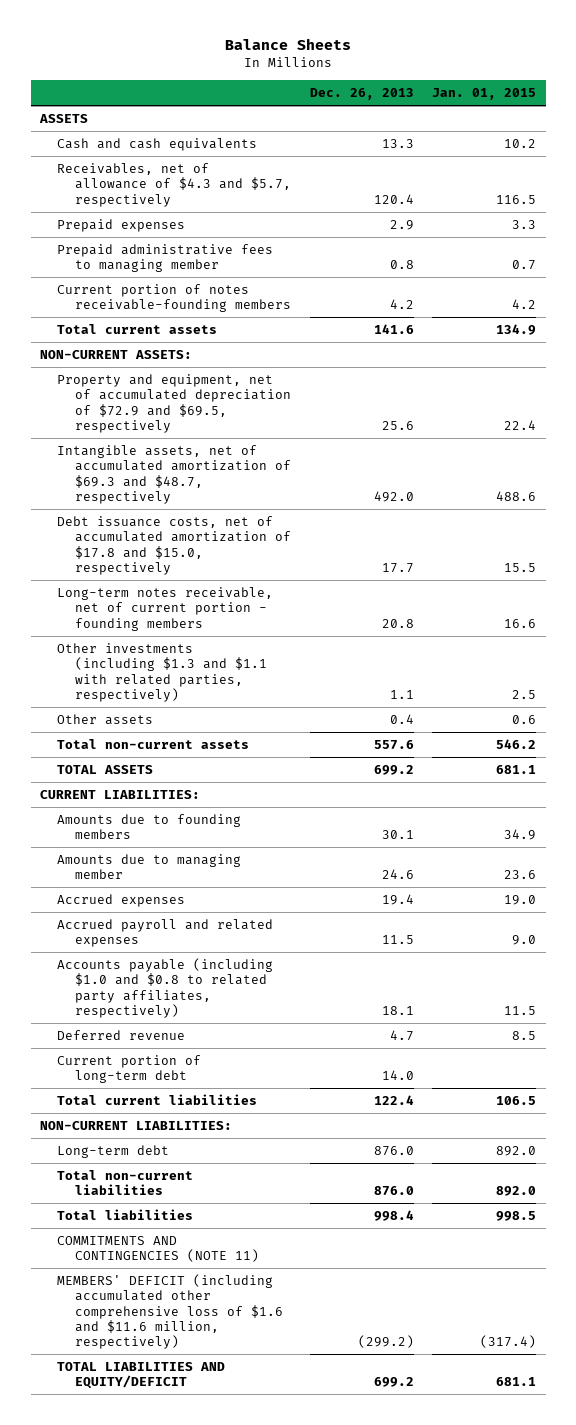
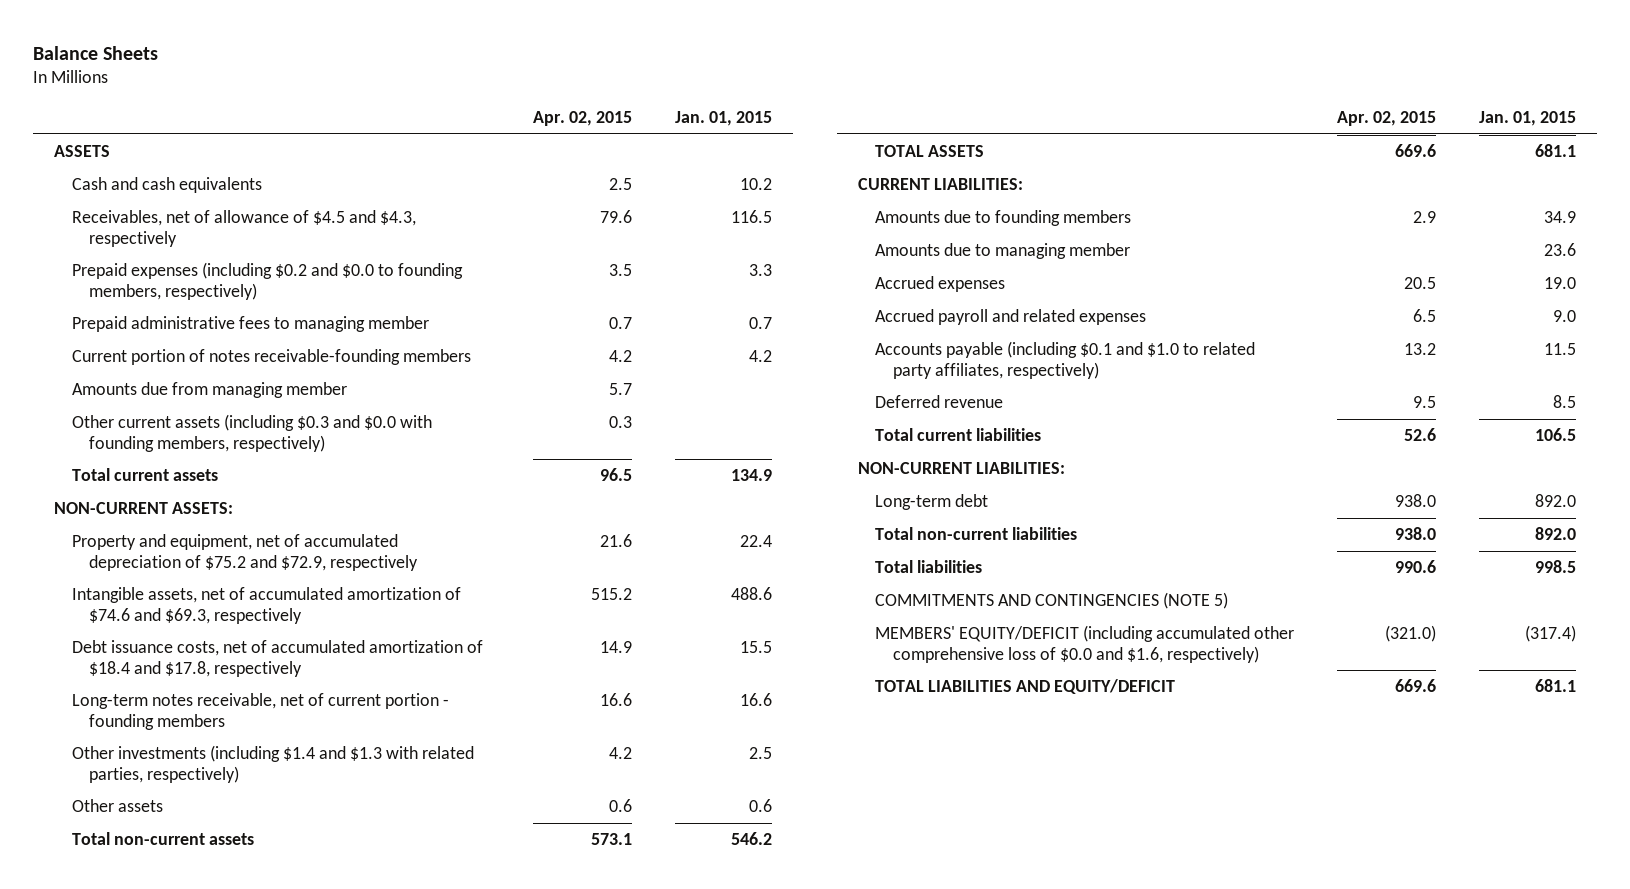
[309,88,414,101] Dec. 26, 2013 -> none
none -> [533,110,633,126] Apr. 02, 2015
[57,162,291,207] Receivables, net of allowance of $4.3 and $5.7, respectively -> [71,210,416,247] Receivables, net of allowance of $4.5 and $4.3, respectively
[57,218,186,232] Prepaid expenses -> [71,262,463,300] Prepaid expenses (including $0.2 and $0.0 to founding members, respectively)
none -> [71,382,347,399] Amounts due from managing member
none -> [71,414,432,452] Other current assets (including $0.3 and $0.0 with founding members, respectively)
[57,373,291,433] Property and equipment, net of accumulated depreciation of $72.9 and $69.5, respectively -> [71,534,419,571] Property and equipment, net of accumulated depreciation of $75.2 and $72.9, respectively
[57,444,291,504] Intangible assets, net of accumulated amortization of $69.3 and $48.7, respectively -> [71,587,461,624] Intangible assets, net of accumulated amortization of $74.6 and $69.3, respectively
[57,515,291,575] Debt issuance costs, net of accumulated amortization of $17.8 and $15.0, respectively -> [71,640,483,677] Debt issuance costs, net of accumulated amortization of $18.4 and $17.8, respectively
[57,642,267,702] Other investments (including $1.3 and $1.1 with related parties, respectively) -> [71,745,474,783] Other investments (including $1.4 and $1.3 with related parties, respectively)
[57,957,274,1018] Accounts payable (including $1.0 and $0.8 to related party affiliates, respectively) -> [875,341,1256,379] Accounts payable (including $0.1 and $1.0 to related party affiliates, respectively)
[57,1054,202,1084] Current portion of long-term debt -> none
[57,1235,259,1263] COMMITMENTS AND CONTINGENCIES (NOTE 11) -> [875,592,1229,610] COMMITMENTS AND CONTINGENCIES (NOTE 5)
[57,1273,283,1350] MEMBERS' DEFICIT (including accumulated other comprehensive loss of $1.6 and $11.6 million, respectively) -> [875,625,1295,663] MEMBERS' EQUITY/DEFICIT (including accumulated other comprehensive loss of $0.0 and $1.6, respectively)

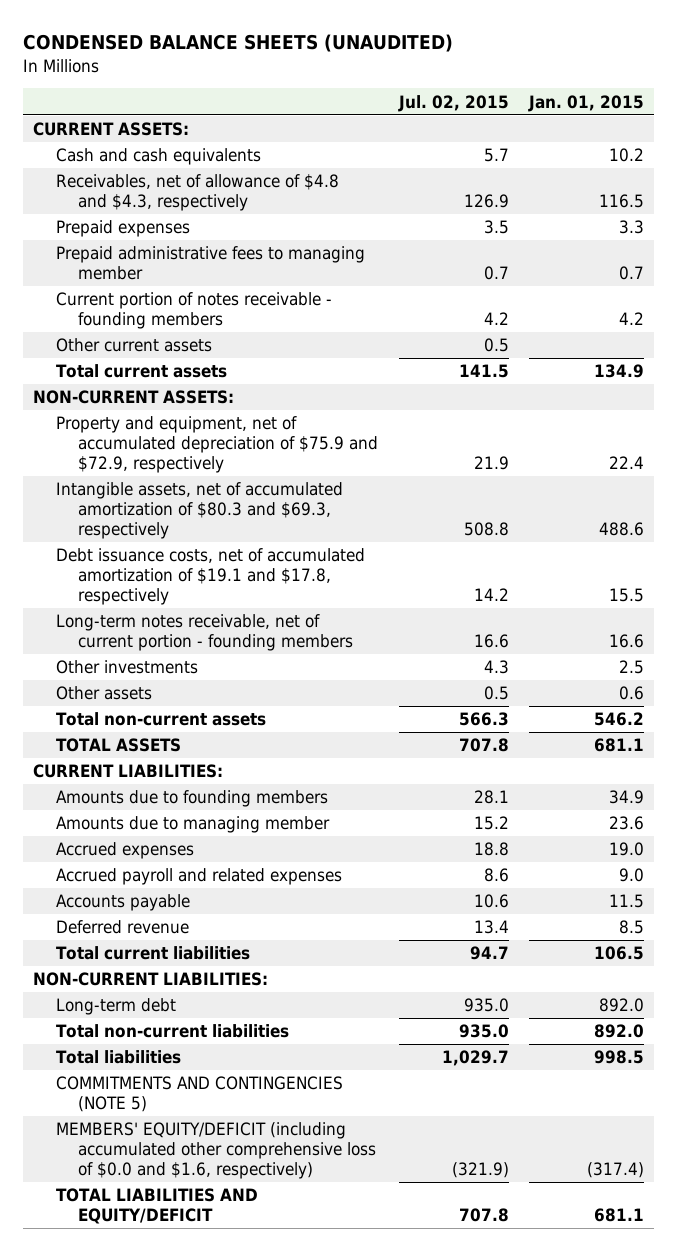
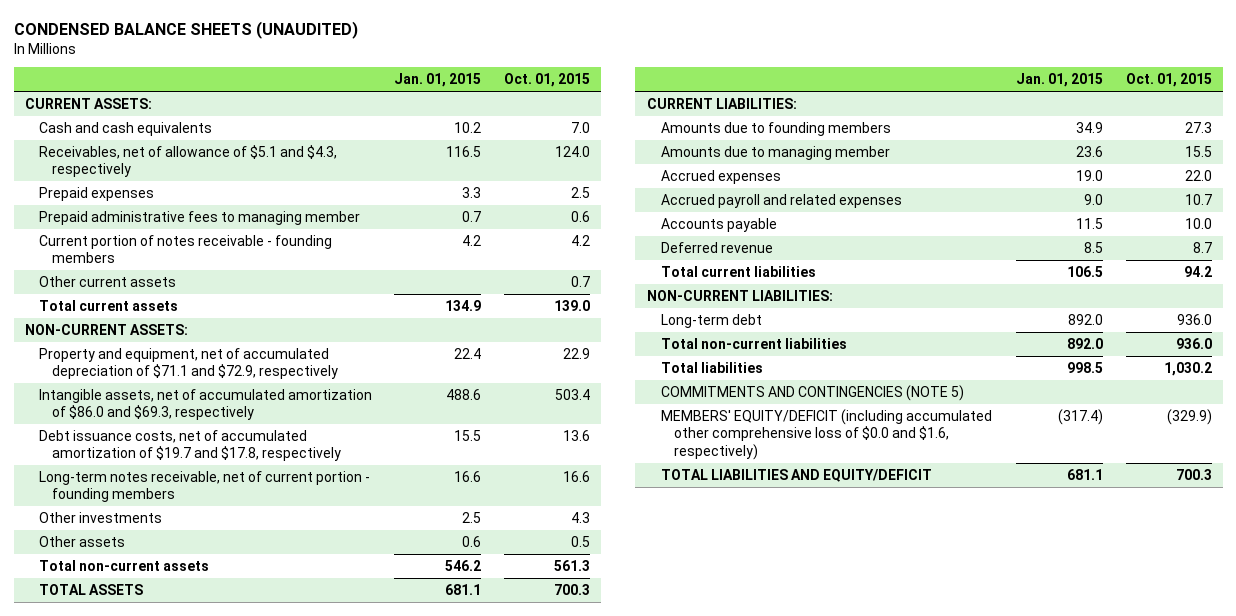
[397,94,509,112] Jul. 02, 2015 -> none
none -> [503,73,590,88] Oct. 01, 2015
[55,174,339,212] Receivables, net of allowance of $4.8 and $4.3, respectively -> [38,144,337,178] Receivables, net of allowance of $5.1 and $4.3, respectively
[55,416,379,474] Property and equipment, net of accumulated depreciation of $75.9 and $72.9, respectively -> [38,347,339,380] Property and equipment, net of accumulated depreciation of $71.1 and $72.9, respectively
[55,482,343,540] Intangible assets, net of accumulated amortization of $80.3 and $69.3, respectively -> [38,388,372,421] Intangible assets, net of accumulated amortization of $86.0 and $69.3, respectively
[55,548,365,606] Debt issuance costs, net of accumulated amortization of $19.1 and $17.8, respectively -> [38,429,342,462] Debt issuance costs, net of accumulated amortization of $19.7 and $17.8, respectively

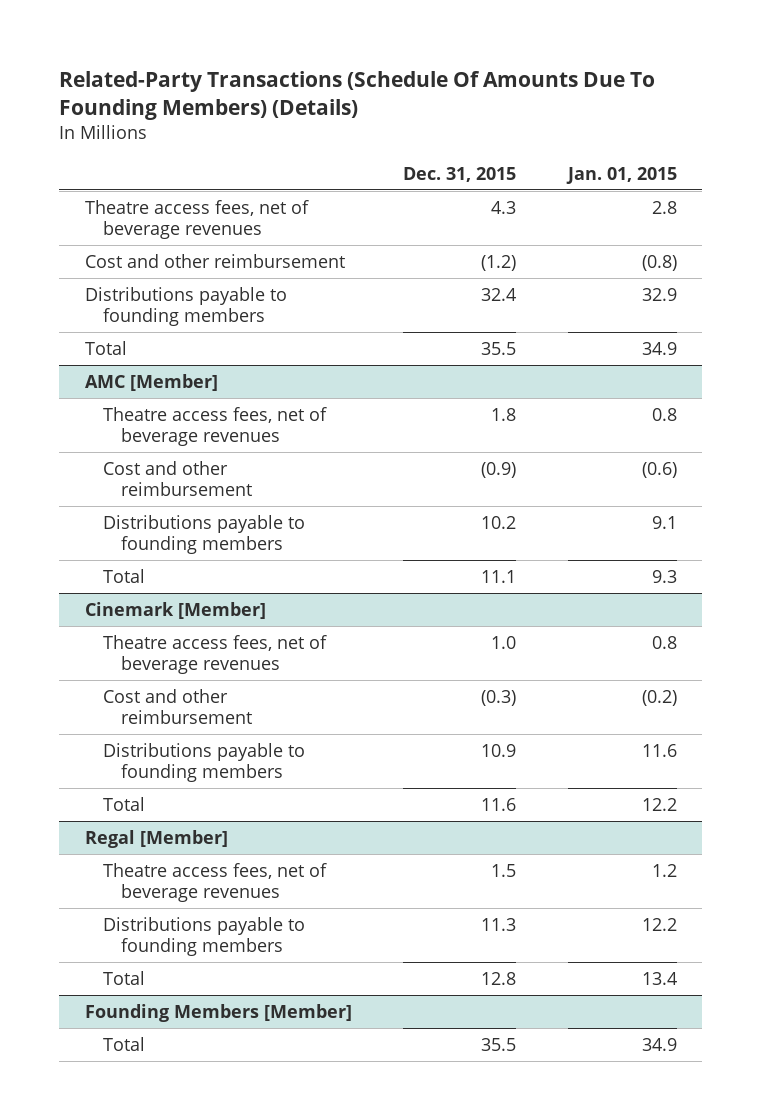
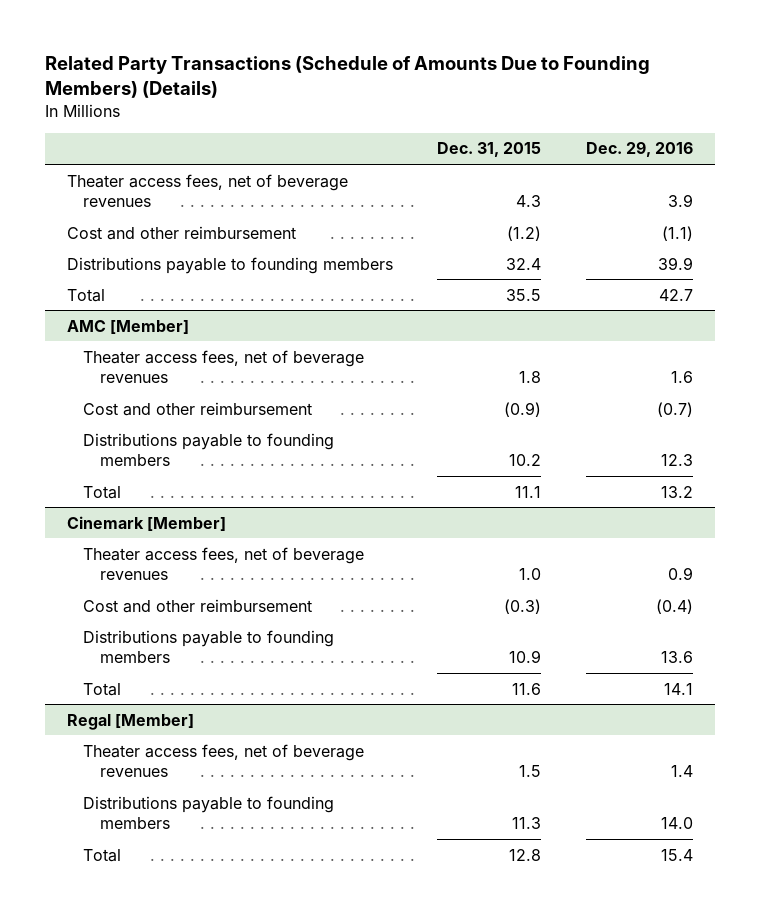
[58,70,655,120] Related-Party Transactions (Schedule Of Amounts Due To Founding Members) (Details) -> [44,55,650,98] Related Party Transactions (Schedule of Amounts Due to Founding Members) (Details)
[565,166,677,184] Jan. 01, 2015 -> none
none -> [585,141,693,158] Dec. 29, 2016
[84,199,309,240] Theatre access fees, net of beverage revenues -> [67,173,349,208] Theater access fees, net of beverage revenues
[102,406,327,447] Theatre access fees, net of beverage revenues -> [83,349,365,384] Theater access fees, net of beverage revenues
[102,634,327,675] Theatre access fees, net of beverage revenues -> [83,546,365,581] Theater access fees, net of beverage revenues
[102,862,327,903] Theatre access fees, net of beverage revenues -> [83,743,365,778] Theater access fees, net of beverage revenues
[84,1003,352,1022] Founding Members [Member] -> none
[102,1036,145,1051] Total -> none

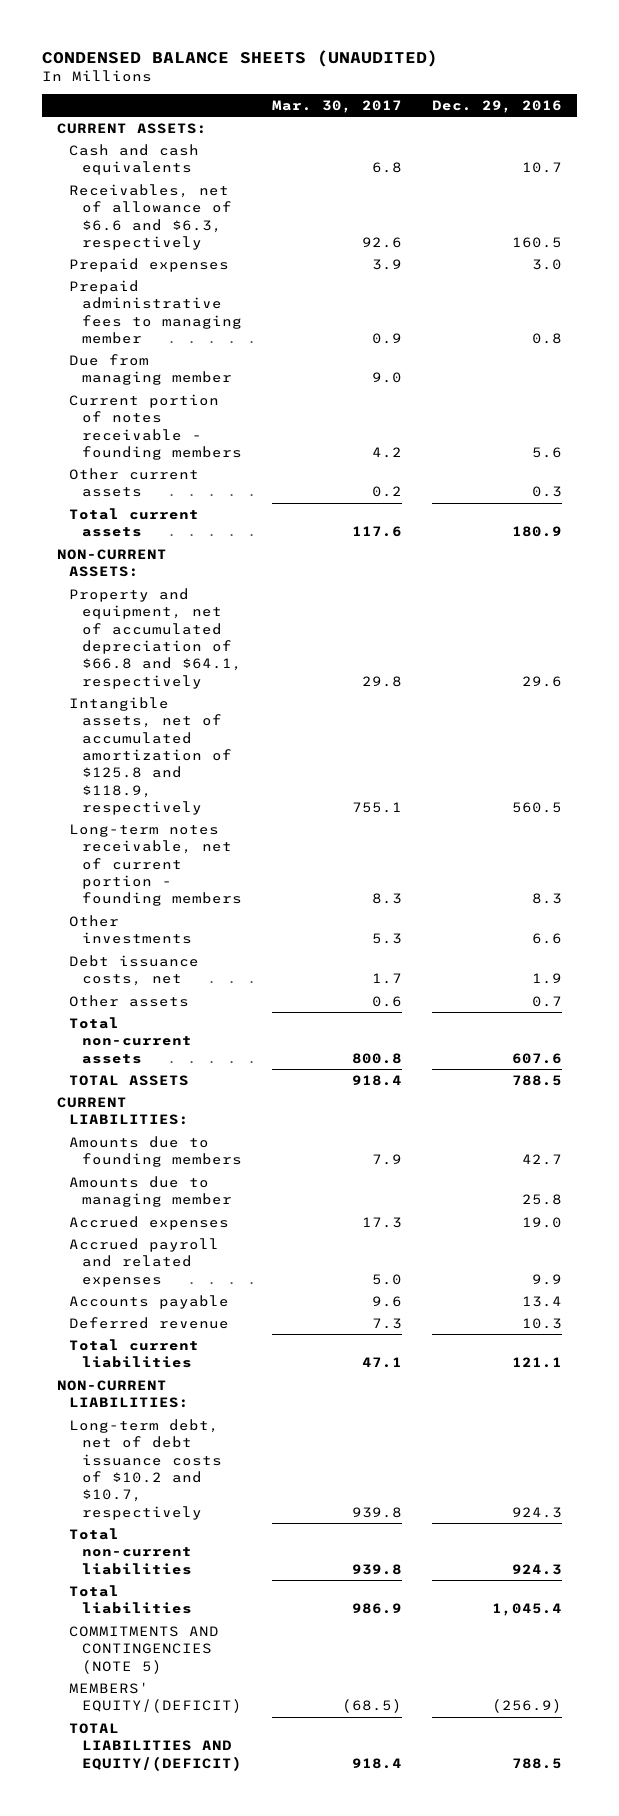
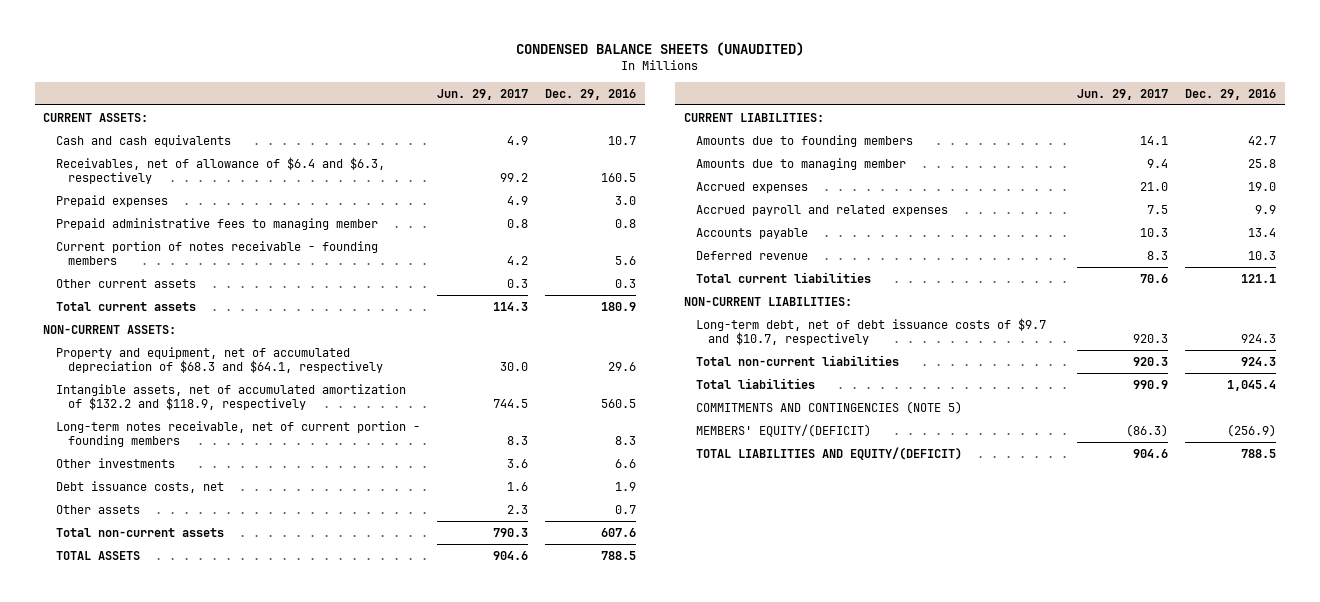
[272,99,403,113] Mar. 30, 2017 -> none
none -> [436,88,528,100] Jun. 29, 2017
[69,183,232,250] Receivables, net of allowance of $6.6 and $6.3, respectively -> [55,156,385,185] Receivables, net of allowance of $6.4 and $6.3, respectively
[69,353,232,386] Due from managing member -> none
[69,587,242,689] Property and equipment, net of accumulated depreciation of $66.8 and $64.1, respectively -> [55,346,383,374] Property and equipment, net of accumulated depreciation of $68.3 and $64.1, respectively
[69,696,232,816] Intangible assets, net of accumulated amortization of $125.8 and $118.9, respectively -> [55,383,406,411] Intangible assets, net of accumulated amortization of $132.2 and $118.9, respectively
[69,1418,222,1520] Long-term debt, net of debt issuance costs of $10.2 and $10.7, respectively -> [695,317,1046,346] Long-term debt, net of debt issuance costs of $9.7 and $10.7, respectively

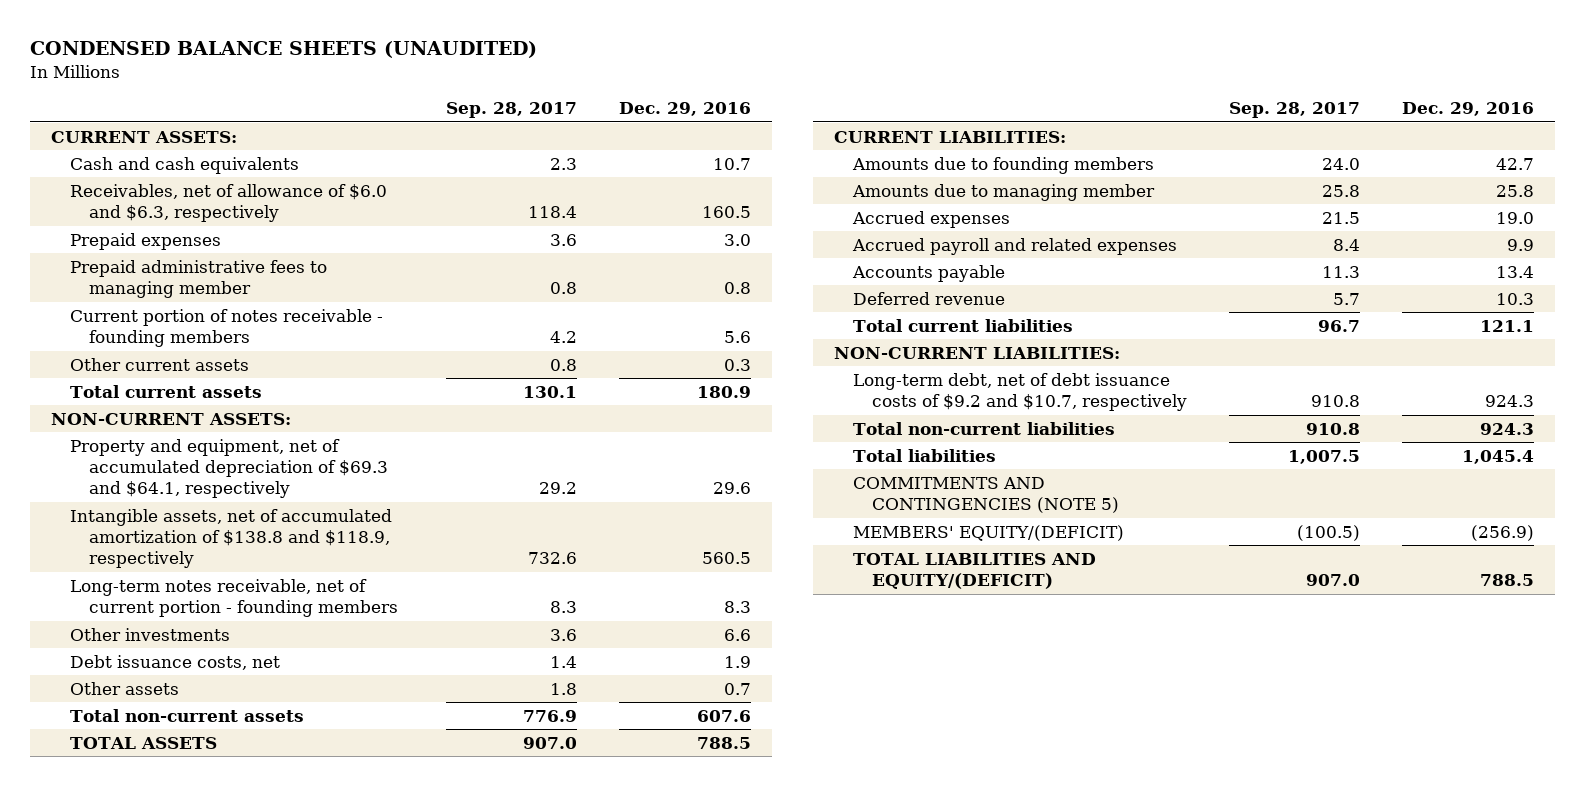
[436,88,528,100] Jun. 29, 2017 -> none
none -> [445,101,577,118] Sep. 28, 2017
[55,156,385,185] Receivables, net of allowance of $6.4 and $6.3, respectively -> [69,183,387,222] Receivables, net of allowance of $6.0 and $6.3, respectively
[55,346,383,374] Property and equipment, net of accumulated depreciation of $68.3 and $64.1, respectively -> [69,438,388,499] Property and equipment, net of accumulated depreciation of $69.3 and $64.1, respectively
[55,383,406,411] Intangible assets, net of accumulated amortization of $132.2 and $118.9, respectively -> [69,508,392,569] Intangible assets, net of accumulated amortization of $138.8 and $118.9, respectively
[695,317,1046,346] Long-term debt, net of debt issuance costs of $9.7 and $10.7, respectively -> [853,372,1188,411] Long-term debt, net of debt issuance costs of $9.2 and $10.7, respectively

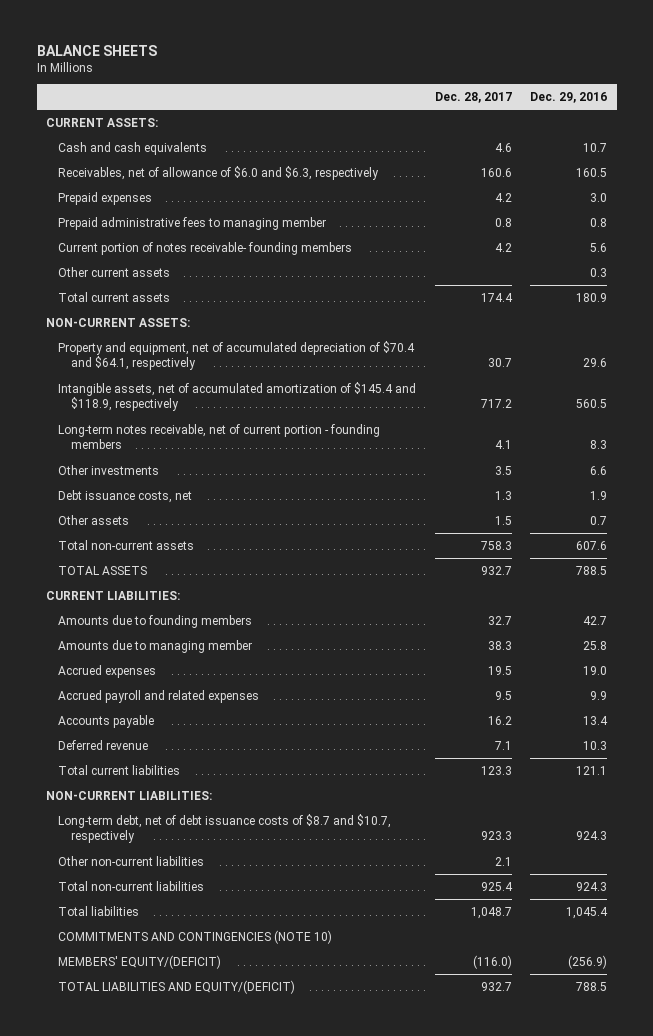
[29,41,537,59] CONDENSED BALANCE SHEETS (UNAUDITED) -> [36,44,157,56] BALANCE SHEETS
[445,101,577,118] Sep. 28, 2017 -> none
none -> [434,91,512,103] Dec. 28, 2017
[69,308,383,347] Current portion of notes receivable - founding members -> [58,241,353,255] Current portion of notes receivable- founding members
[69,438,388,499] Property and equipment, net of accumulated depreciation of $69.3 and $64.1, respectively -> [58,340,416,371] Property and equipment, net of accumulated depreciation of $70.4 and $64.1, respectively
[69,508,392,569] Intangible assets, net of accumulated amortization of $138.8 and $118.9, respectively -> [58,381,417,412] Intangible assets, net of accumulated amortization of $145.4 and $118.9, respectively
[853,372,1188,411] Long-term debt, net of debt issuance costs of $9.2 and $10.7, respectively -> [58,813,392,844] Long-term debt, net of debt issuance costs of $8.7 and $10.7, respectively
none -> [58,855,205,866] Other non-current liabilities
[853,476,1120,513] COMMITMENTS AND CONTINGENCIES (NOTE 5) -> [58,929,333,944] COMMITMENTS AND CONTINGENCIES (NOTE 10)

